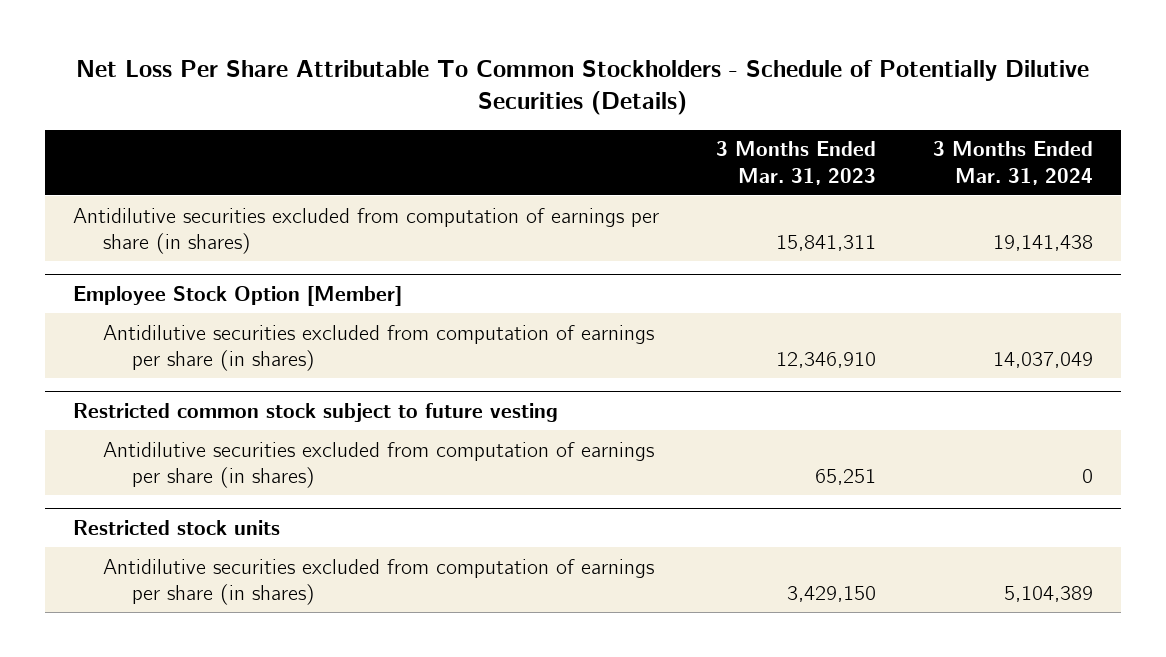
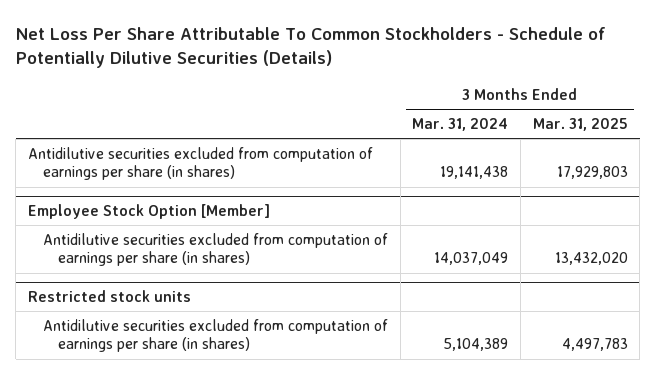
[716,141,877,185] 3 Months Ended Mar. 31, 2023 -> none
none -> [532,118,628,132] Mar. 31, 2025
[73,402,559,422] Restricted common stock subject to future vesting -> none
[102,441,654,488] Antidilutive securities excluded from computation of earnings per share (in shares) -> none

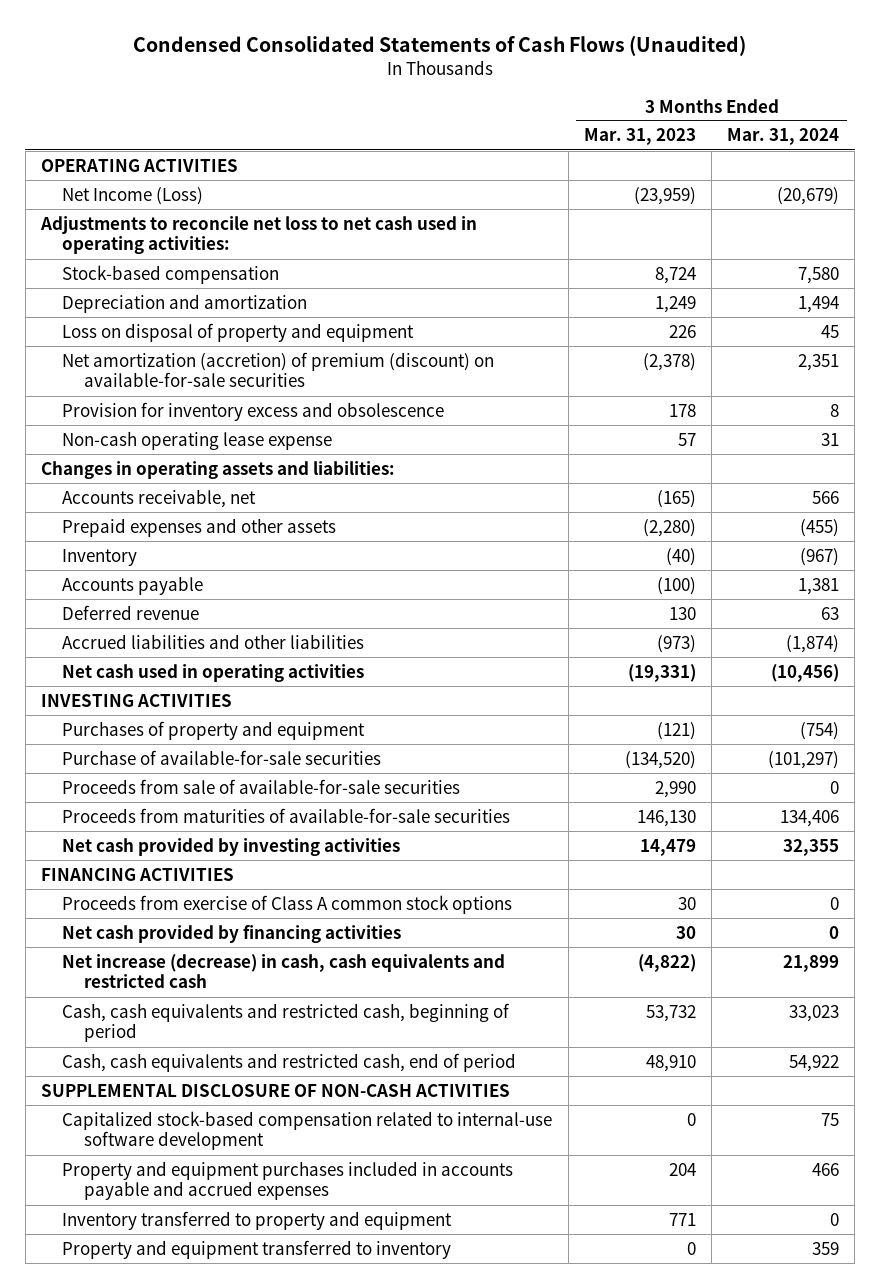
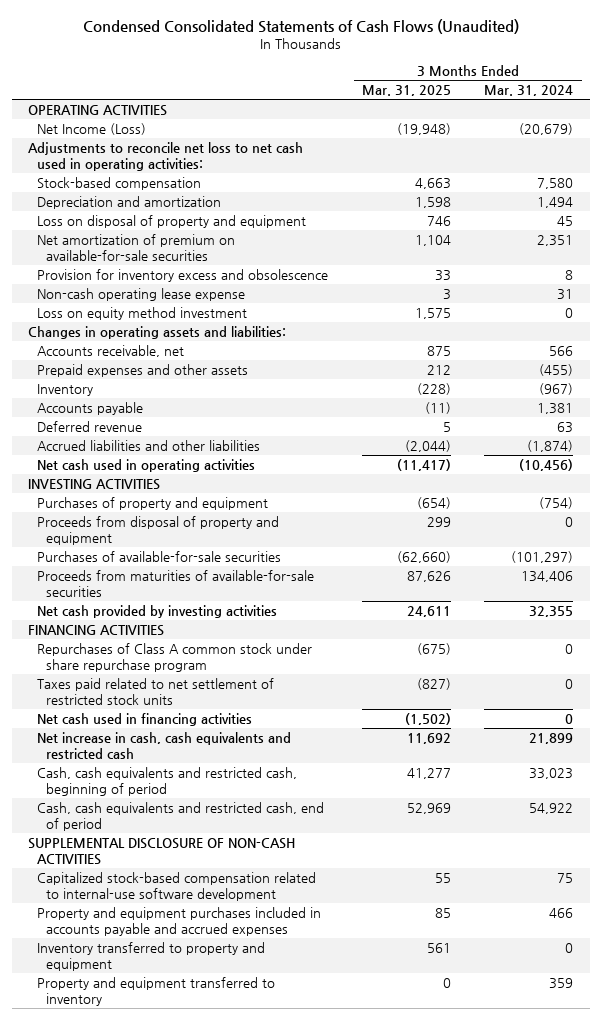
[583,128,696,146] Mar. 31, 2023 -> none
none -> [361,85,451,97] Mar. 31, 2025
[62,351,495,388] Net amortization (accretion) of premium (discount) on available-for-sale securities -> [37,234,236,261] Net amortization of premium on available-for-sale securities
none -> [37,307,248,321] Loss on equity method investment
[62,778,461,794] Proceeds from sale of available-for-sale securities -> none
none -> [37,516,280,545] Proceeds from disposal of property and equipment
[62,749,382,765] Purchase of available-for-sale securities -> [37,551,282,563] Purchases of available-for-sale securities
[62,894,513,914] Proceeds from exercise of Class A common stock options -> none
none -> [37,643,313,672] Repurchases of Class A common stock under share repurchase program
none -> [37,678,275,705] Taxes paid related to net settlement of restricted stock units
[62,924,402,943] Net cash provided by financing activities -> [37,713,253,727] Net cash used in financing activities
[62,953,506,989] Net increase (decrease) in cash, cash equivalents and restricted cash -> [37,732,292,759] Net increase in cash, cash equivalents and restricted cash

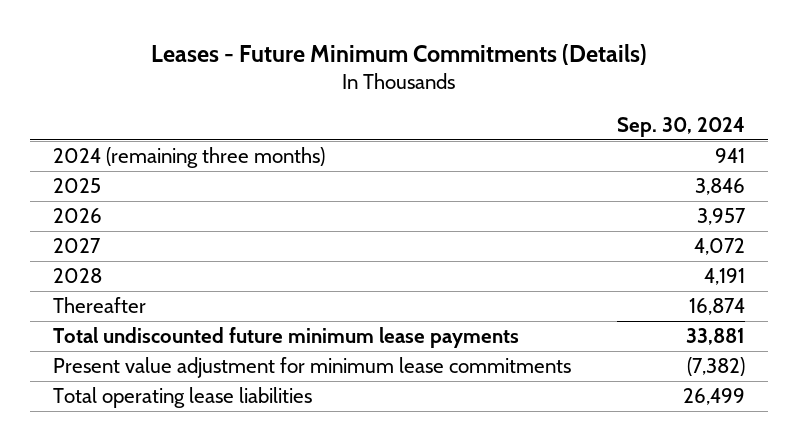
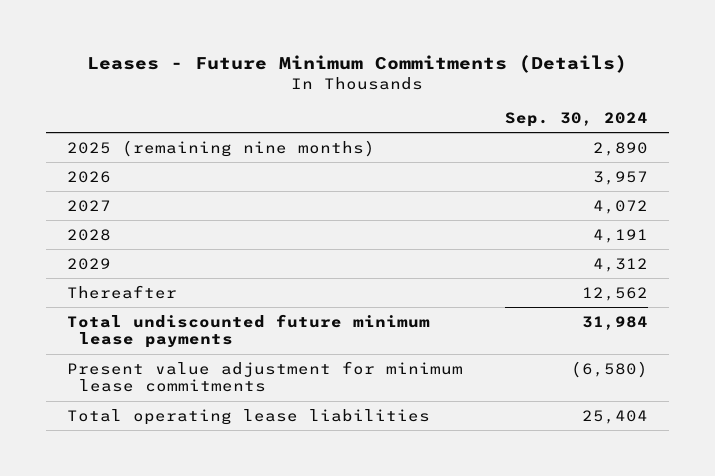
[53,178,102,194] 2025 -> none
[53,147,326,169] 2024 (remaining three months) -> [66,139,375,157] 2025 (remaining nine months)
[714,148,745,164] 941 -> [592,141,648,156] 2,890
none -> [66,257,111,270] 2029
[688,298,745,316] 16,874 -> [581,286,648,301] 12,562
[685,328,745,346] 33,881 -> [581,315,648,330] 31,984
[686,357,745,377] (7,382) -> [570,360,648,378] (6,580)
[682,388,745,406] 26,499 -> [581,409,648,424] 25,404

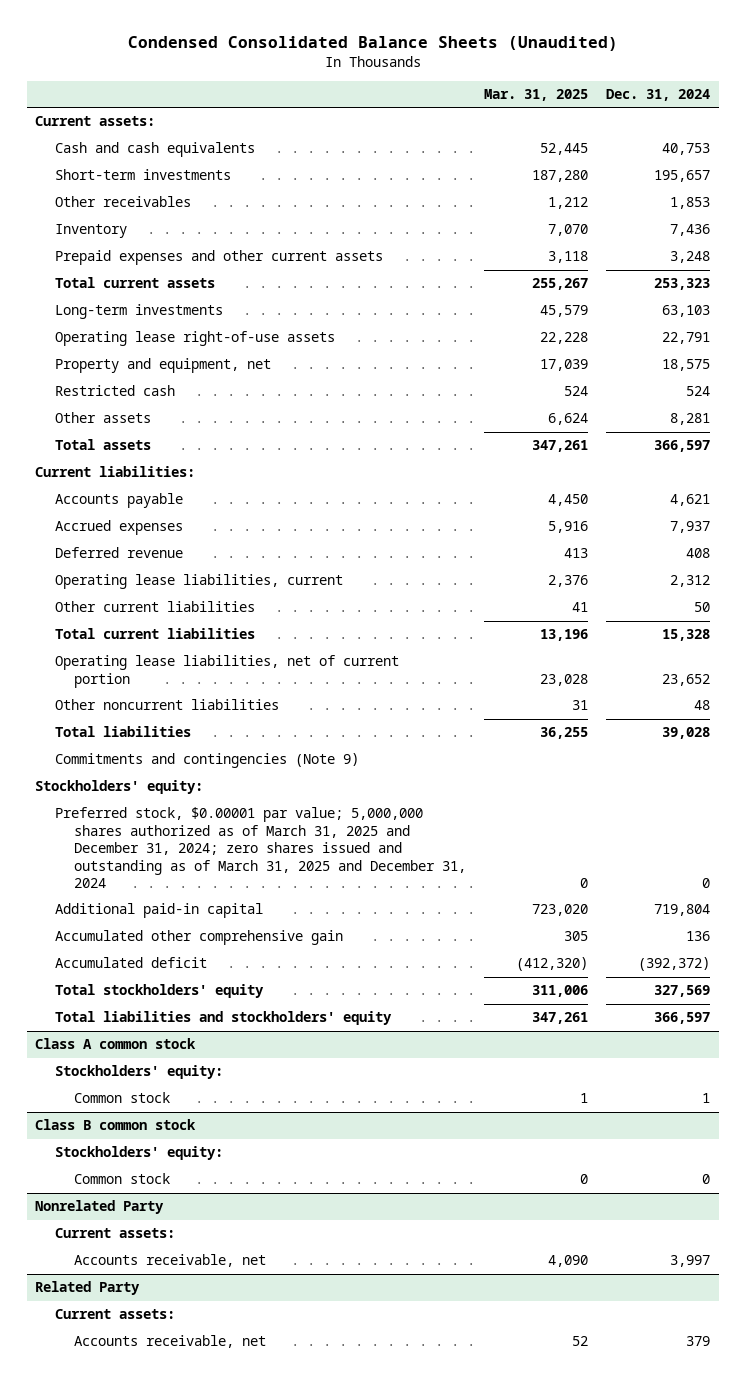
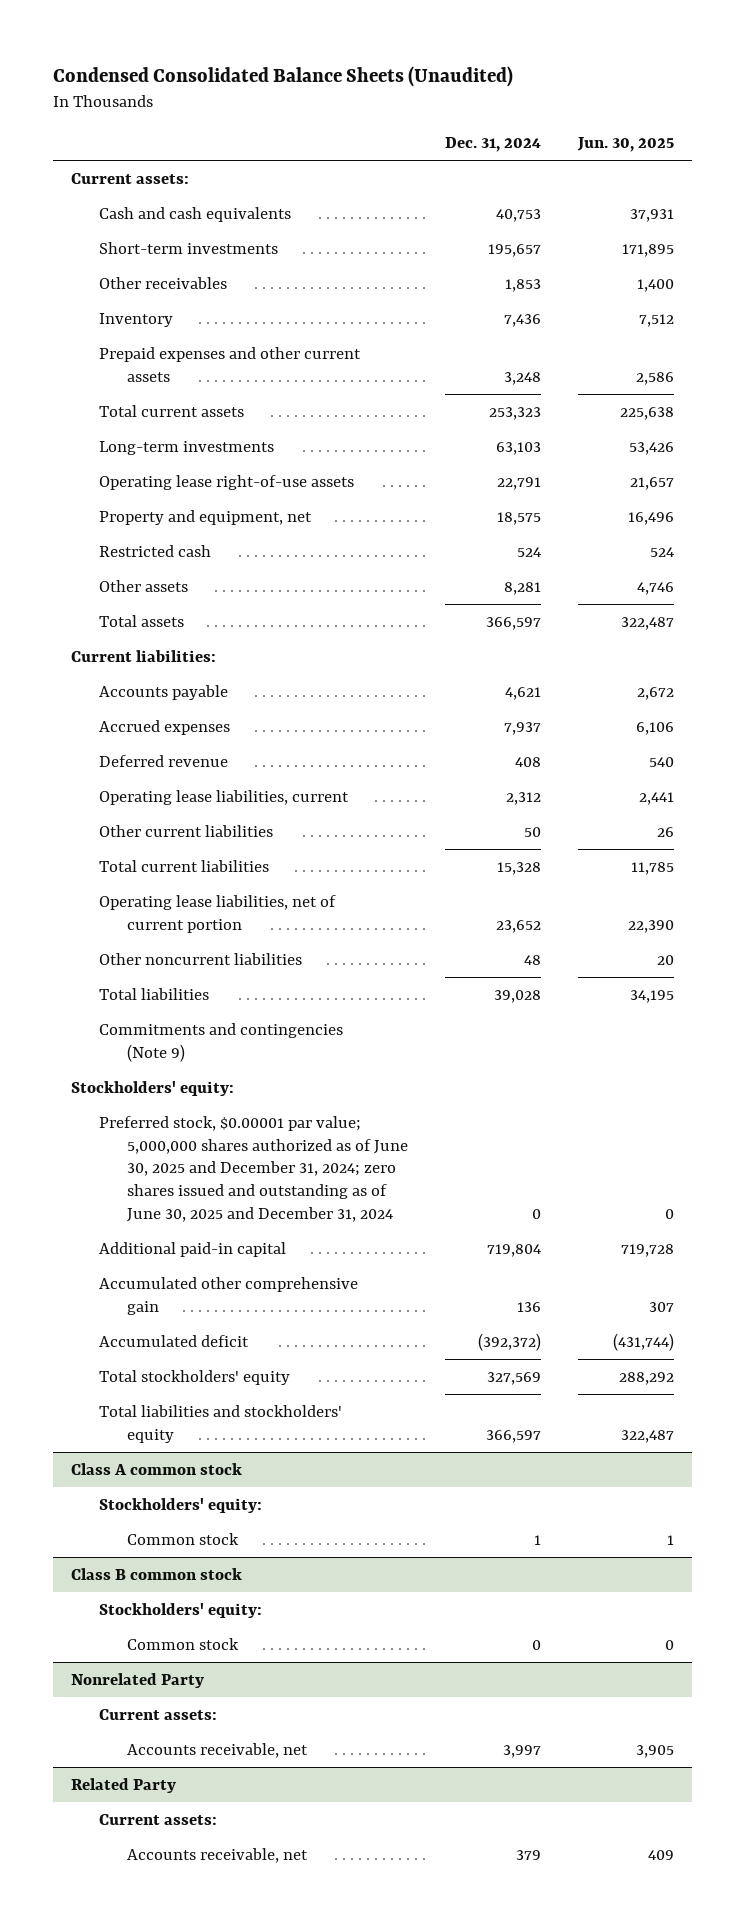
[484,88,589,101] Mar. 31, 2025 -> none
none -> [576,136,674,152] Jun. 30, 2025
[54,807,467,888] Preferred stock, $0.00001 par value; 5,000,000 shares authorized as of March 31, 2025 and December 31, 2024; zero shares issued and outstanding as of March 31, 2025 and December 31, 2024 -> [99,1115,409,1222] Preferred stock, $0.00001 par value; 5,000,000 shares authorized as of June 30, 2025 and December 31, 2024; zero shares issued and outstanding as of June 30, 2025 and December 31, 2024

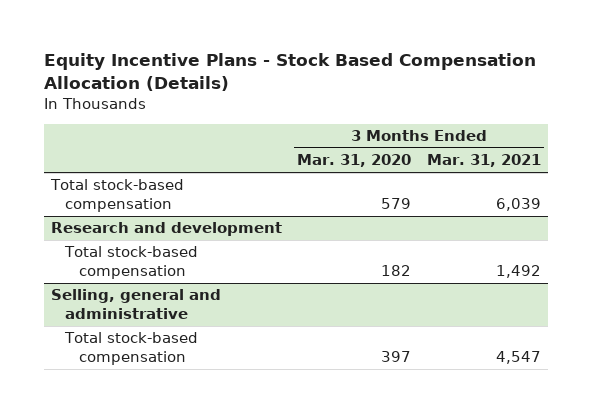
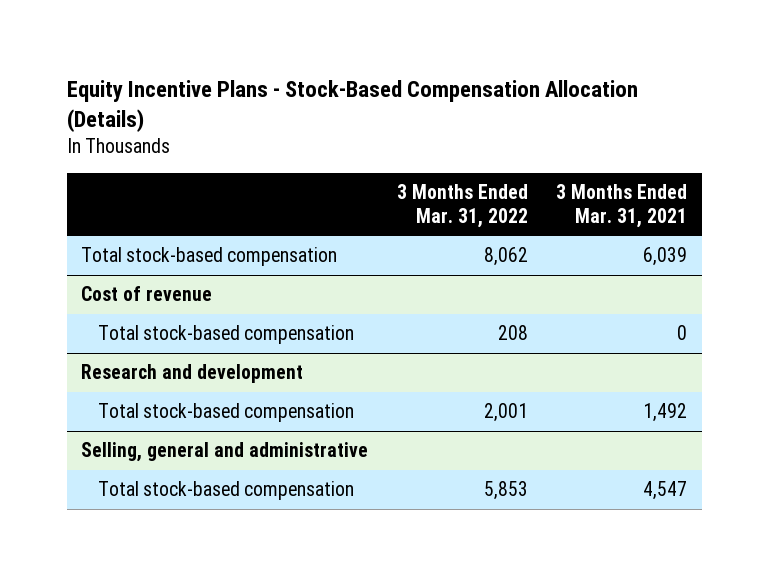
[43,53,536,92] Equity Incentive Plans - Stock Based Compensation Allocation (Details) -> [66,79,638,133] Equity Incentive Plans - Stock-Based Compensation Allocation (Details)
[297,154,412,168] Mar. 31, 2020 -> none
none -> [396,184,528,228] 3 Months Ended Mar. 31, 2022
none -> [81,286,213,302] Cost of revenue
none -> [97,325,354,345] Total stock-based compensation

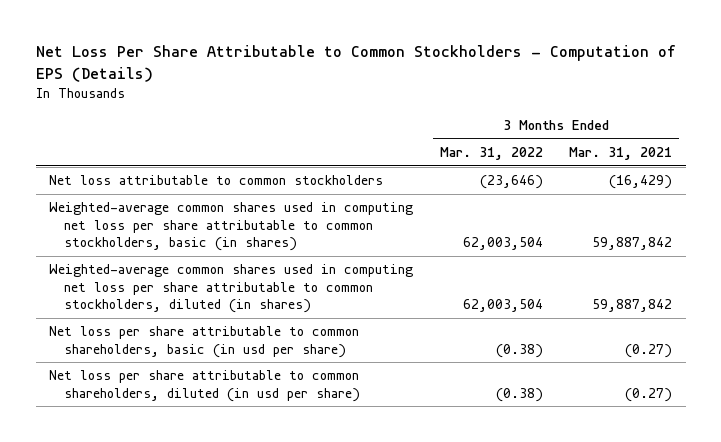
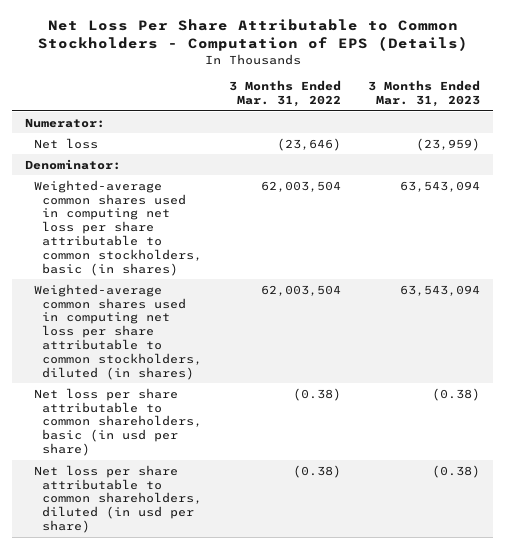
[569,146,673,160] Mar. 31, 2021 -> none
none -> [367,80,480,107] 3 Months Ended Mar. 31, 2023
none -> [25,117,106,128] Numerator:
[49,175,384,186] Net loss attributable to common stockholders -> [33,137,98,149] Net loss
none -> [25,158,122,170] Denominator:

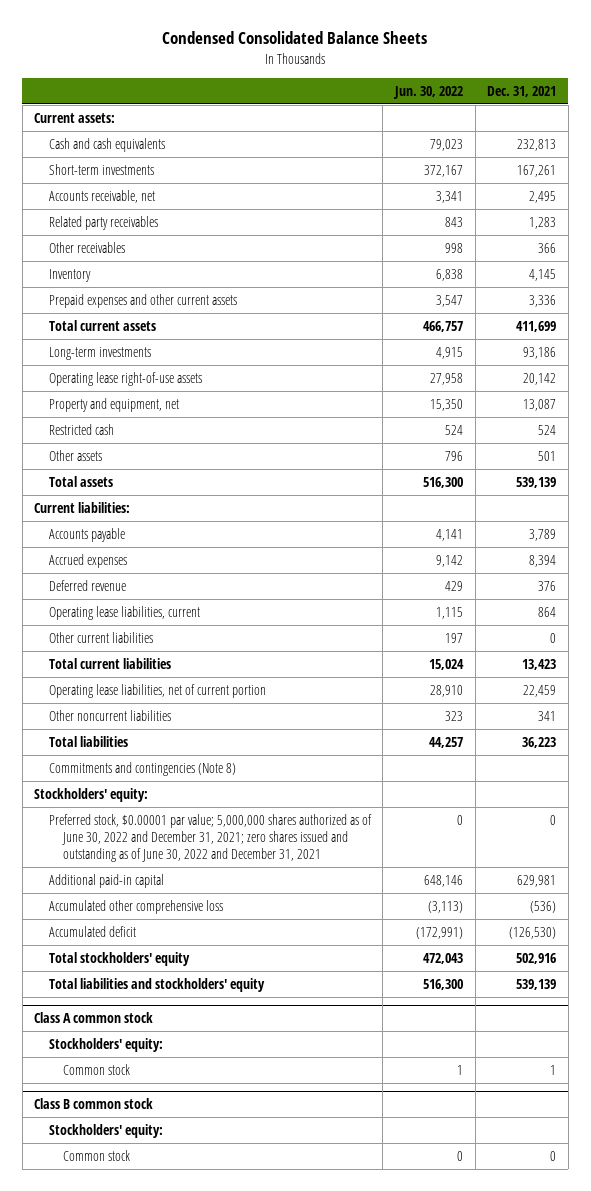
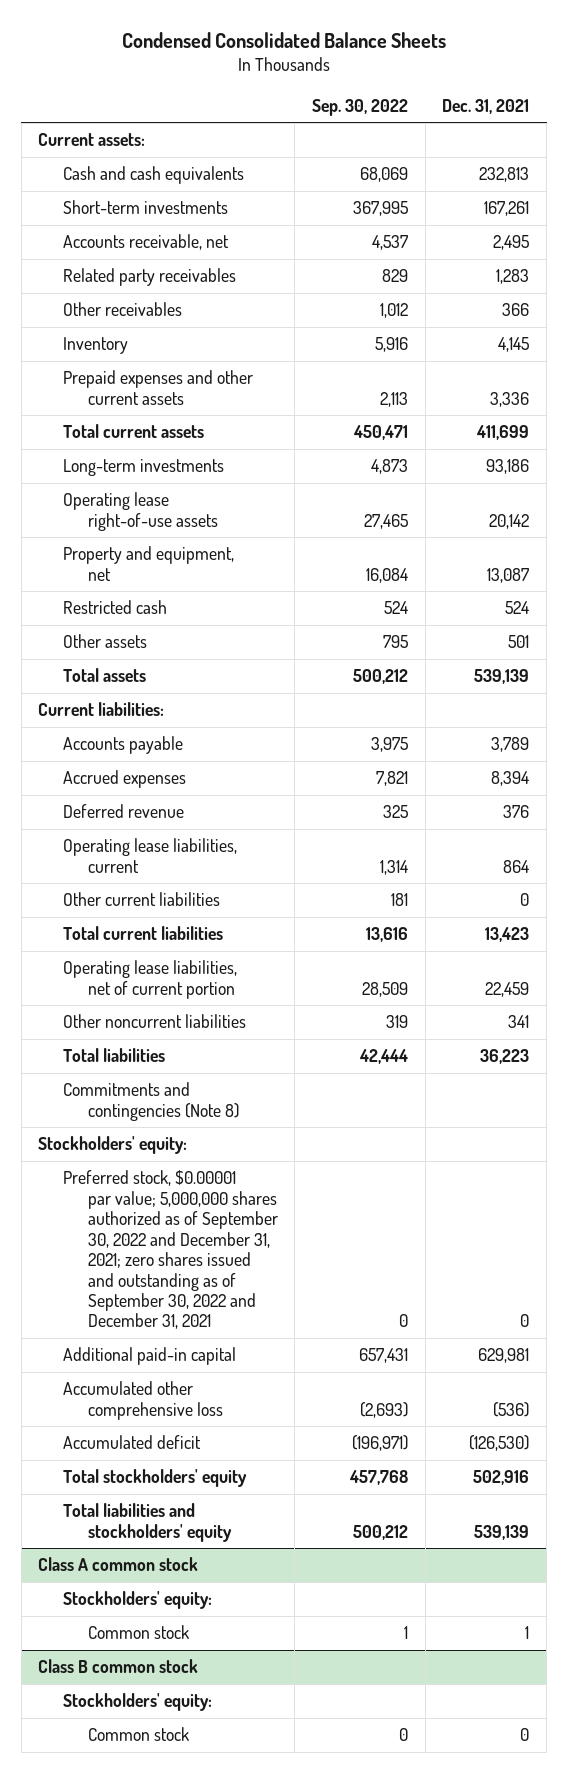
[392,85,463,99] Jun. 30, 2022 -> none
none -> [311,98,408,116] Sep. 30, 2022
[48,814,372,862] Preferred stock, $0.00001 par value; 5,000,000 shares authorized as of June 30, 2022 and December 31, 2021; zero shares issued and outstanding as of June 30, 2022 and December 31, 2021 -> [62,1170,278,1330] Preferred stock, $0.00001 par value; 5,000,000 shares authorized as of September 30, 2022 and December 31, 2021; zero shares issued and outstanding as of September 30, 2022 and December 31, 2021

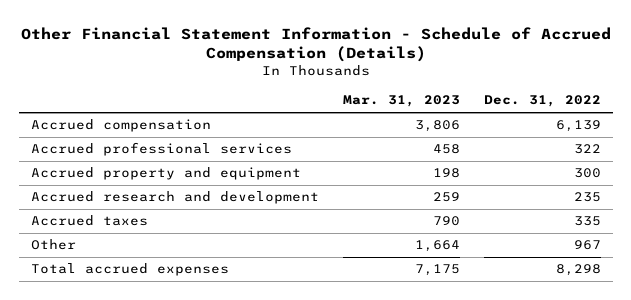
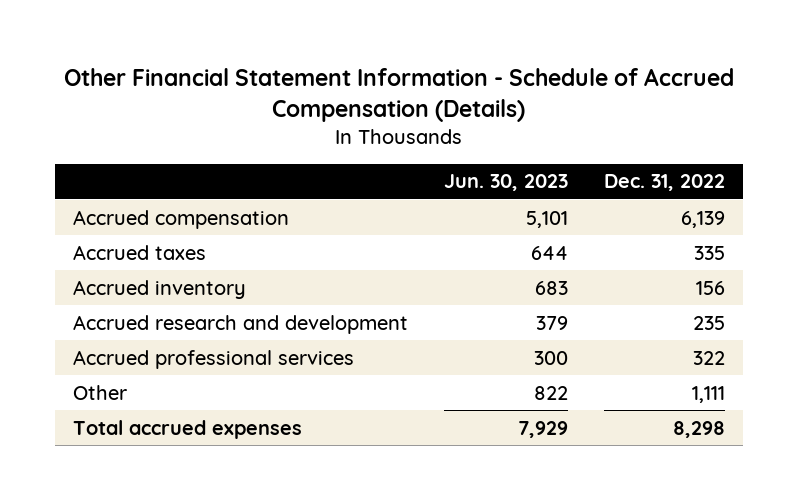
[342,95,460,108] Mar. 31, 2023 -> none
none -> [444,174,569,192] Jun. 30, 2023
[30,167,301,181] Accrued property and equipment -> none
none -> [73,279,247,299] Accrued inventory
[30,191,319,205] Accrued research and development -> [73,314,409,334] Accrued research and development
[30,142,292,157] Accrued professional services -> [73,349,355,369] Accrued professional services
[573,240,601,251] 967 -> [692,385,726,403] 1,111

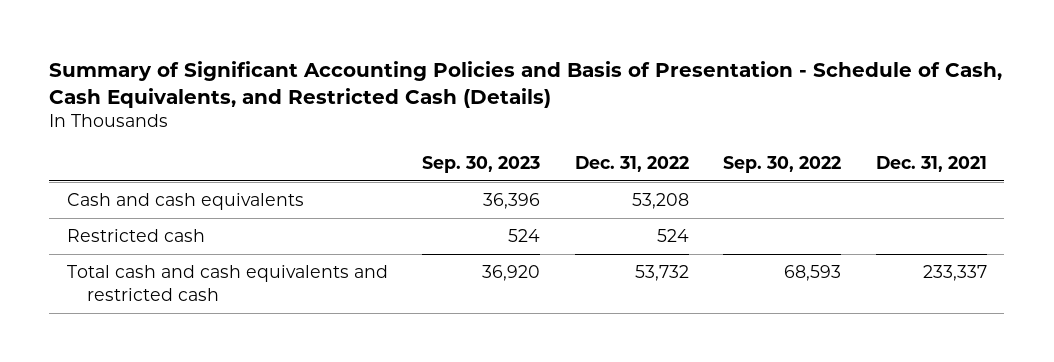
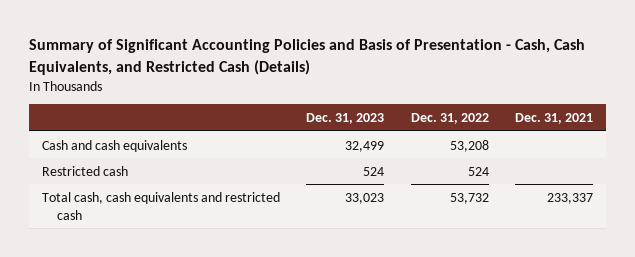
[49,60,1003,108] Summary of Significant Accounting Policies and Basis of Presentation - Schedule of Cash, Cash Equivalents, and Restricted Cash (Details) -> [28,39,585,75] Summary of Significant Accounting Policies and Basis of Presentation - Cash, Cash Equivalents, and Restricted Cash (Details)
[422,155,541,173] Sep. 30, 2023 -> none
[723,155,842,173] Sep. 30, 2022 -> none
none -> [306,113,385,125] Dec. 31, 2023
[66,265,388,301] Total cash and cash equivalents and restricted cash -> [41,191,280,220] Total cash, cash equivalents and restricted cash

